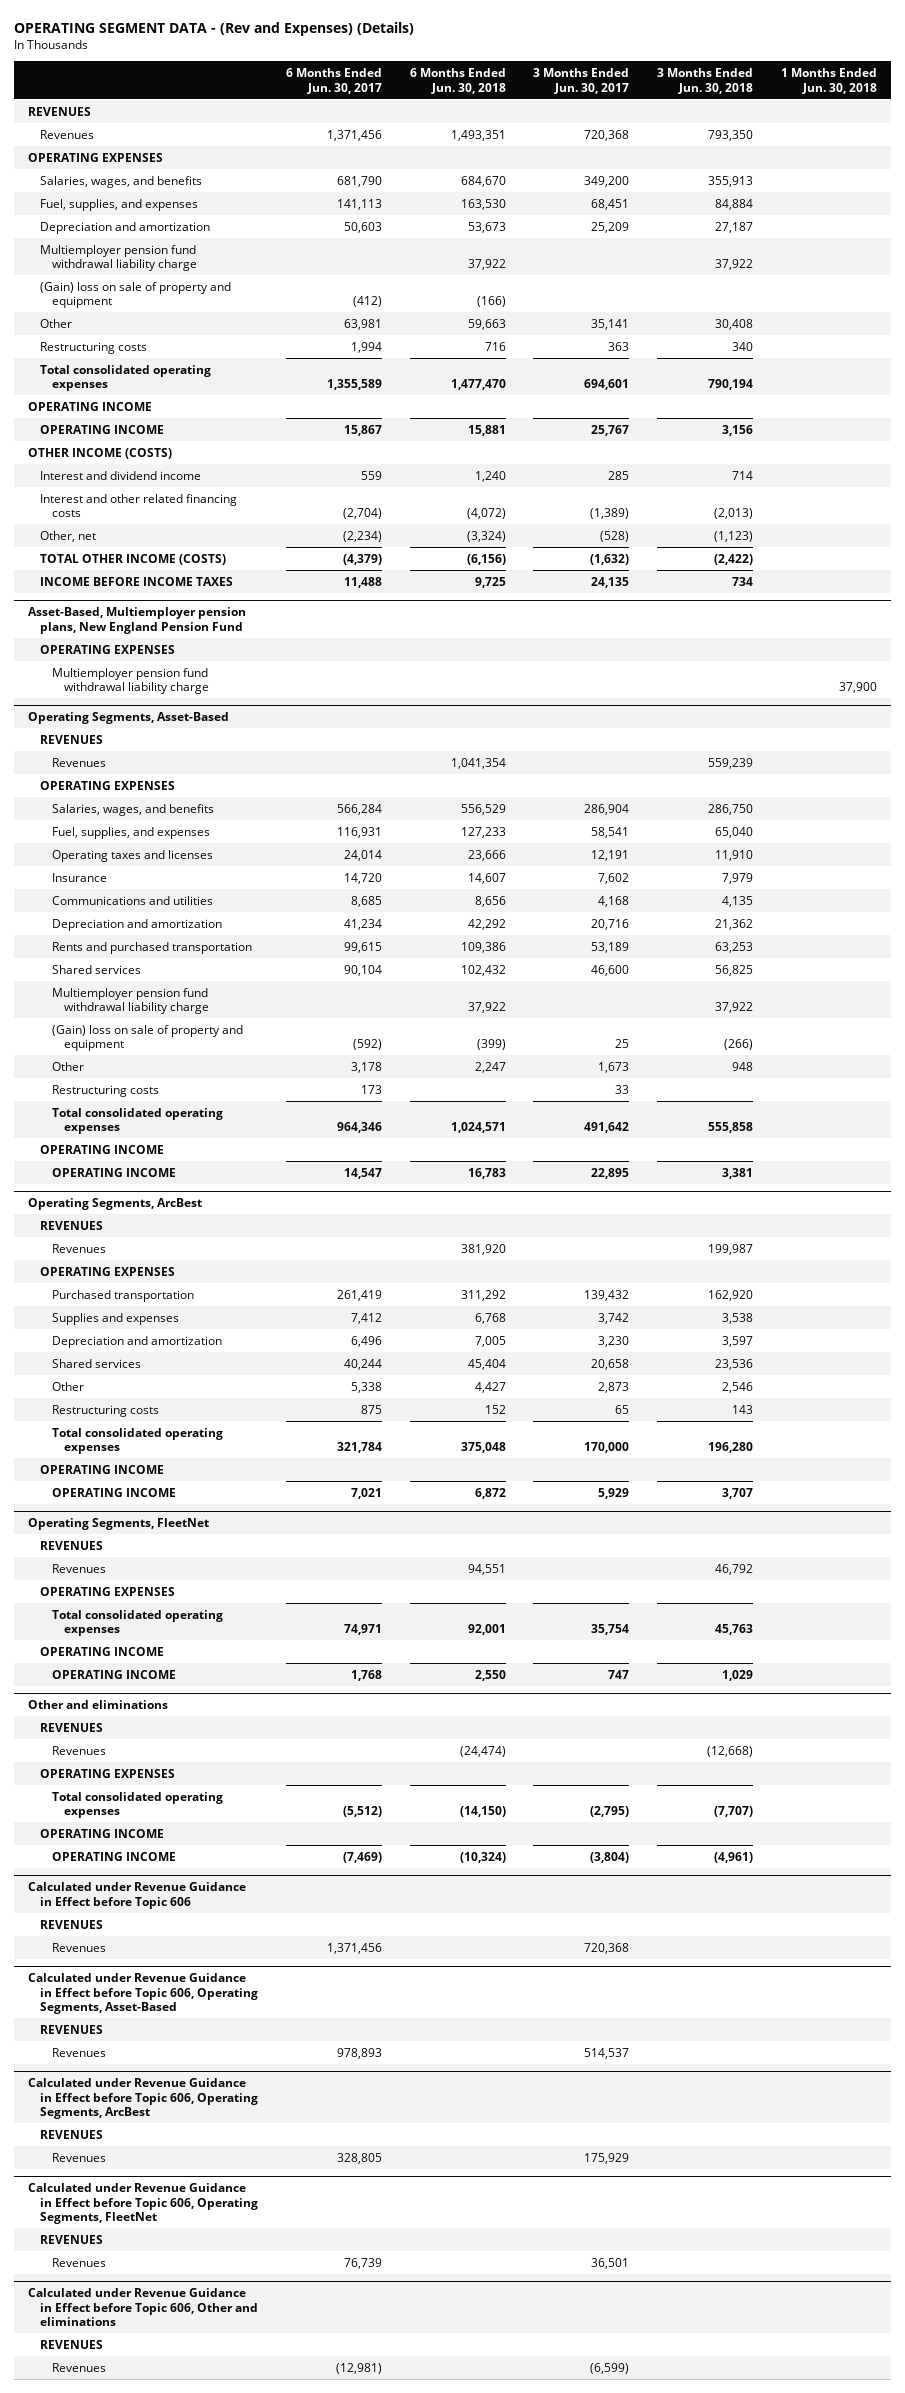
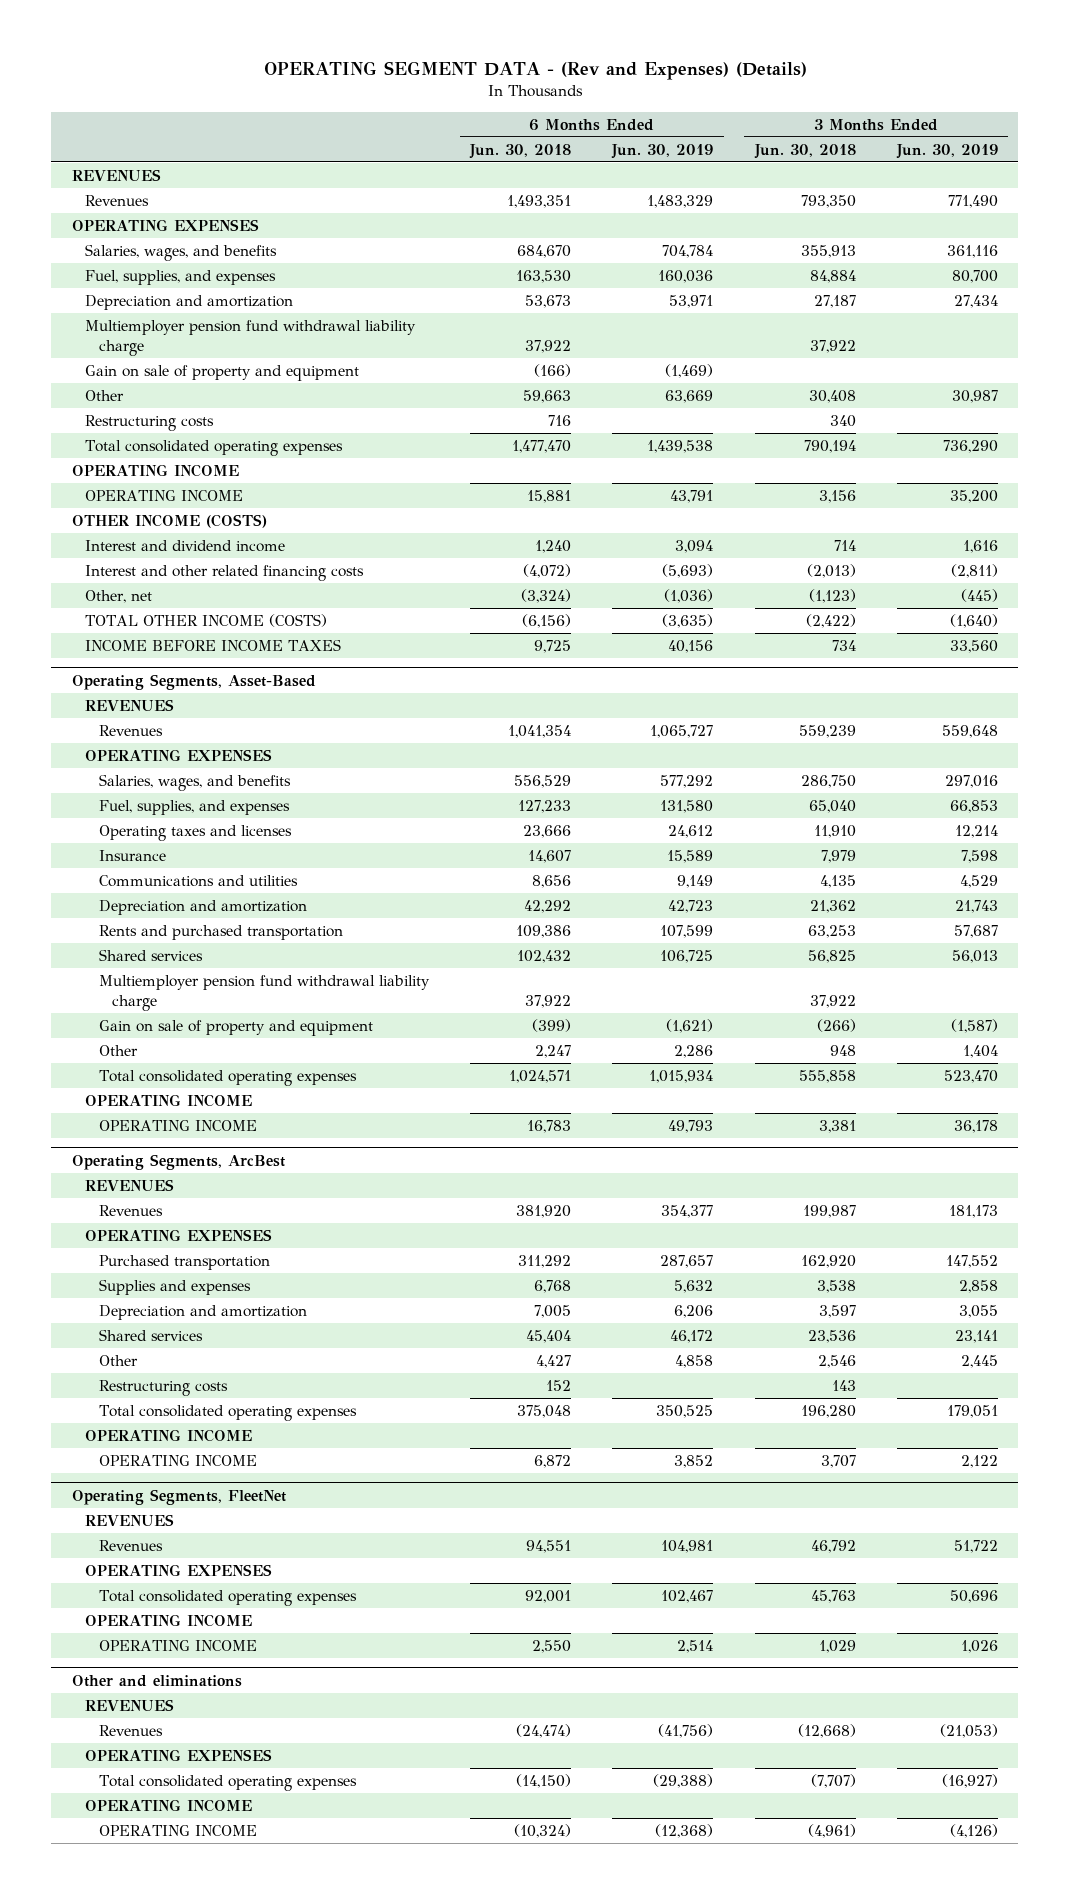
[285,68,382,94] 6 Months Ended Jun. 30, 2017 -> none
[533,68,630,94] 3 Months Ended Jun. 30, 2017 -> none
[781,68,878,94] 1 Months Ended Jun. 30, 2018 -> none
none -> [611,143,714,159] Jun. 30, 2019
none -> [895,143,998,159] Jun. 30, 2019
[39,281,231,309] (Gain) loss on sale of property and equipment -> [85,364,360,381] Gain on sale of property and equipment
[27,607,246,634] Asset-Based, Multiemployer pension plans, New England Pension Fund -> none
[39,644,175,654] OPERATING EXPENSES -> none
[51,667,210,695] Multiemployer pension fund withdrawal liability charge -> none
[51,1024,243,1052] (Gain) loss on sale of property and equipment -> [98,1019,373,1036] Gain on sale of property and equipment
[51,1084,159,1097] Restructuring costs -> none
[27,1882,246,1909] Calculated under Revenue Guidance in Effect before Topic 606 -> none
[39,1919,103,1929] REVENUES -> none
[51,1942,106,1952] Revenues -> none
[27,1973,258,2015] Calculated under Revenue Guidance in Effect before Topic 606, Operating Segments, Asset-Based -> none
[39,2024,103,2034] REVENUES -> none
[51,2047,106,2057] Revenues -> none
[27,2078,258,2120] Calculated under Revenue Guidance in Effect before Topic 606, Operating Segments, ArcBest -> none
[39,2129,103,2139] REVENUES -> none
[51,2152,106,2162] Revenues -> none
[27,2183,258,2225] Calculated under Revenue Guidance in Effect before Topic 606, Operating Segments, FleetNet -> none
[39,2234,103,2244] REVENUES -> none
[51,2257,106,2267] Revenues -> none
[27,2288,258,2327] Calculated under Revenue Guidance in Effect before Topic 606, Other and eliminations -> none
[39,2339,103,2349] REVENUES -> none
[51,2362,106,2372] Revenues -> none

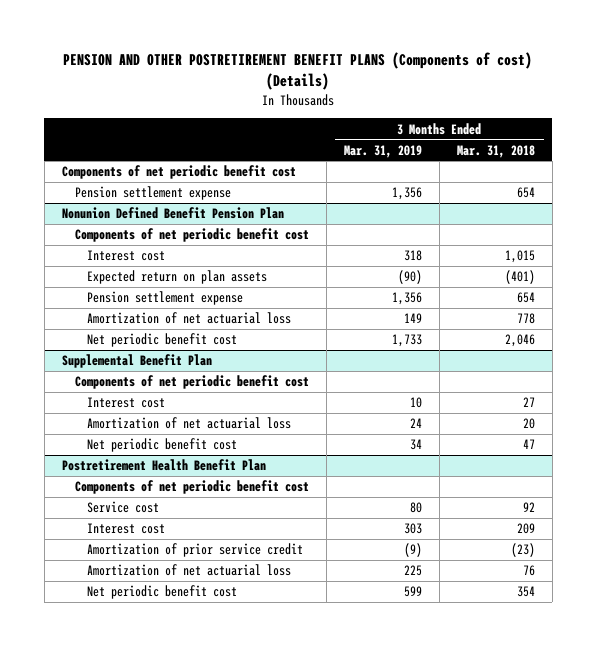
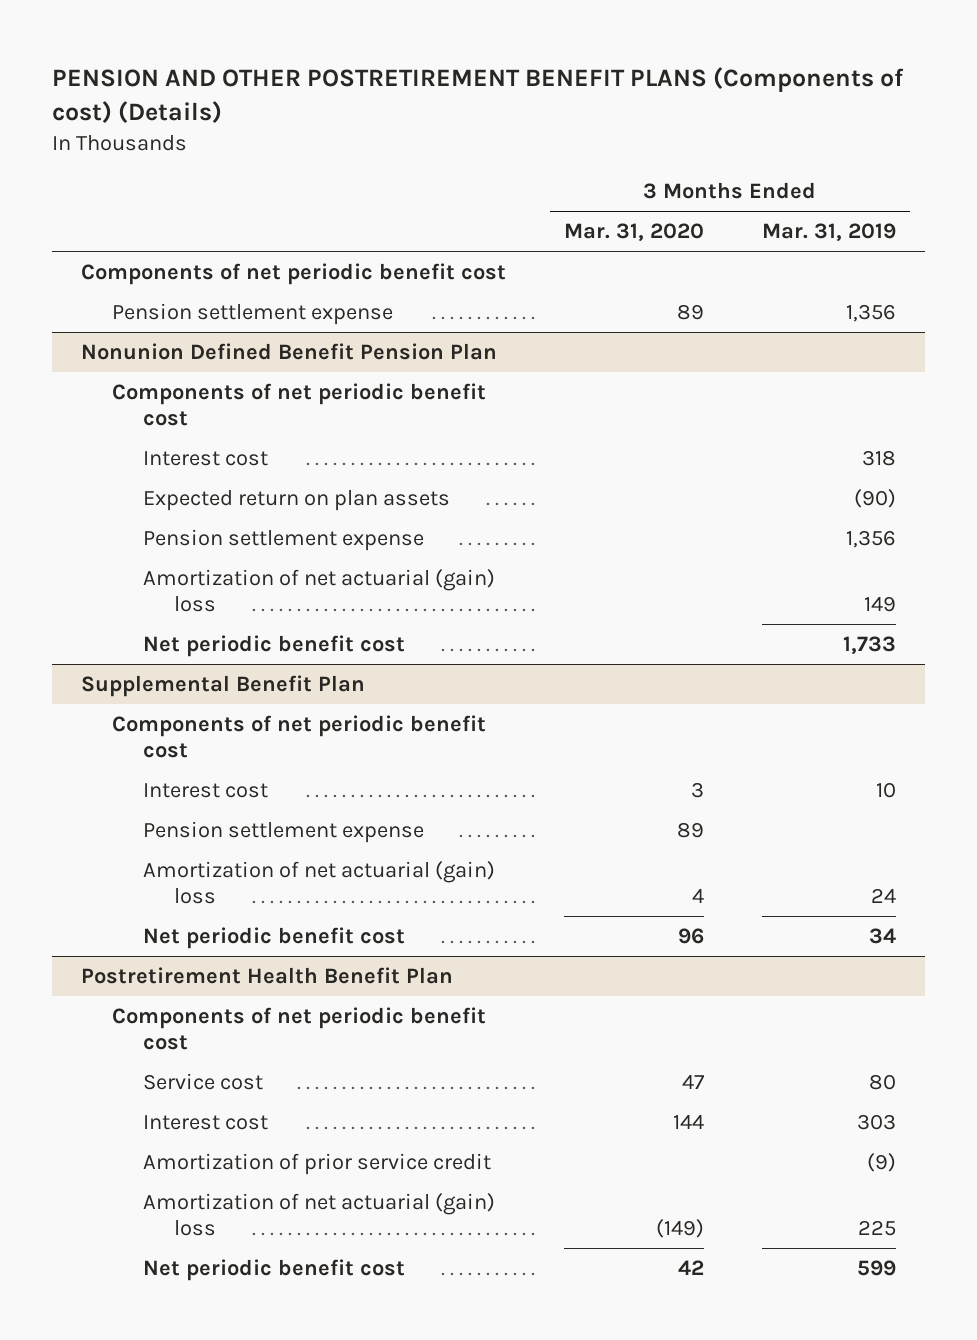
[456,144,535,158] Mar. 31, 2018 -> none
none -> [563,223,704,242] Mar. 31, 2020
[87,312,292,325] Amortization of net actuarial loss -> [142,568,495,613] Amortization of net actuarial (gain) loss
none -> [142,820,424,843] Pension settlement expense
[87,417,292,430] Amortization of net actuarial loss -> [142,860,495,905] Amortization of net actuarial (gain) loss
[87,564,292,577] Amortization of net actuarial loss -> [142,1192,495,1237] Amortization of net actuarial (gain) loss

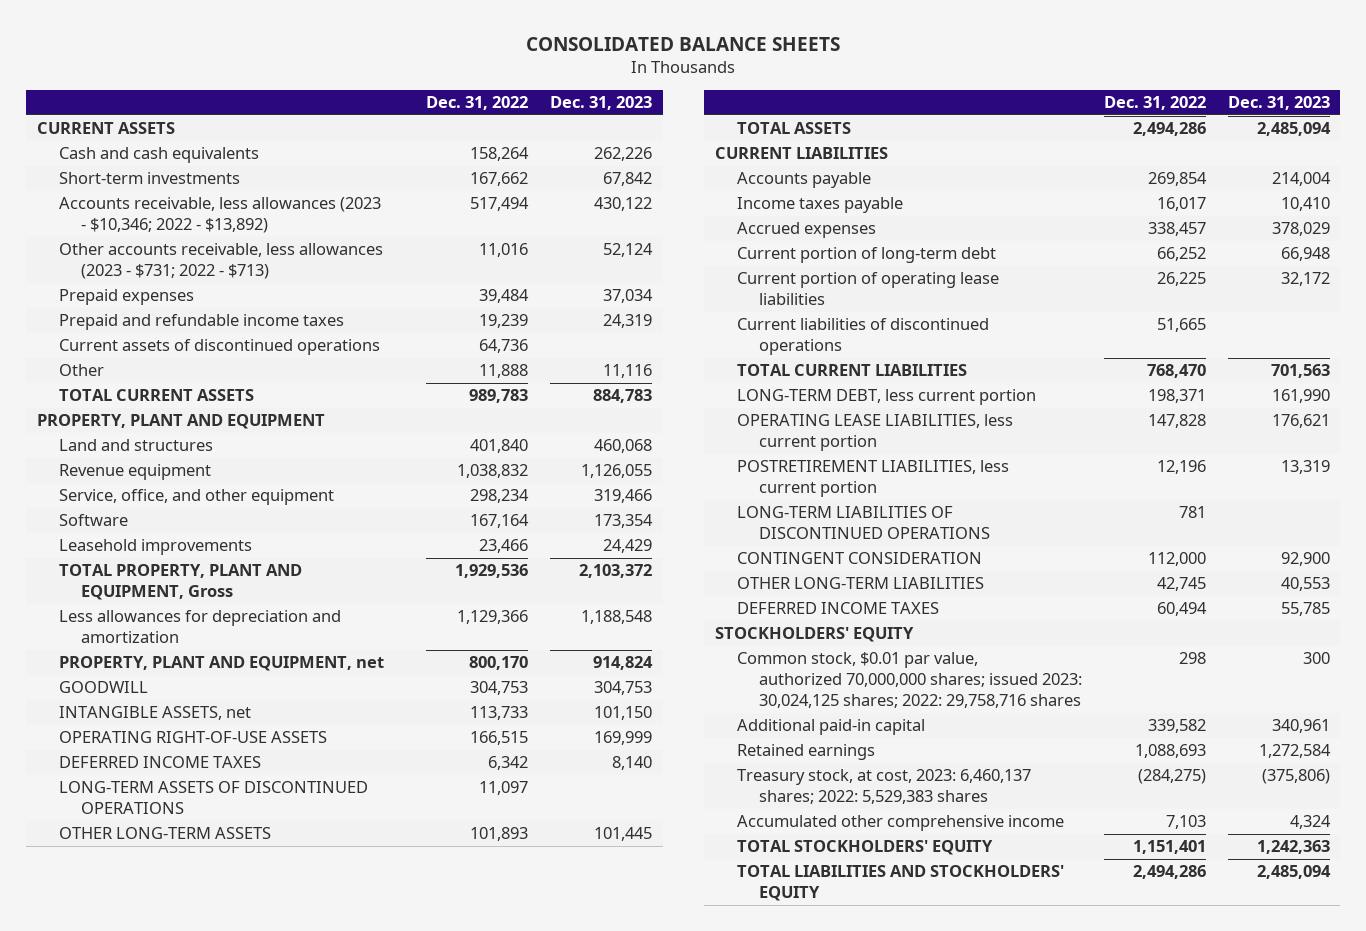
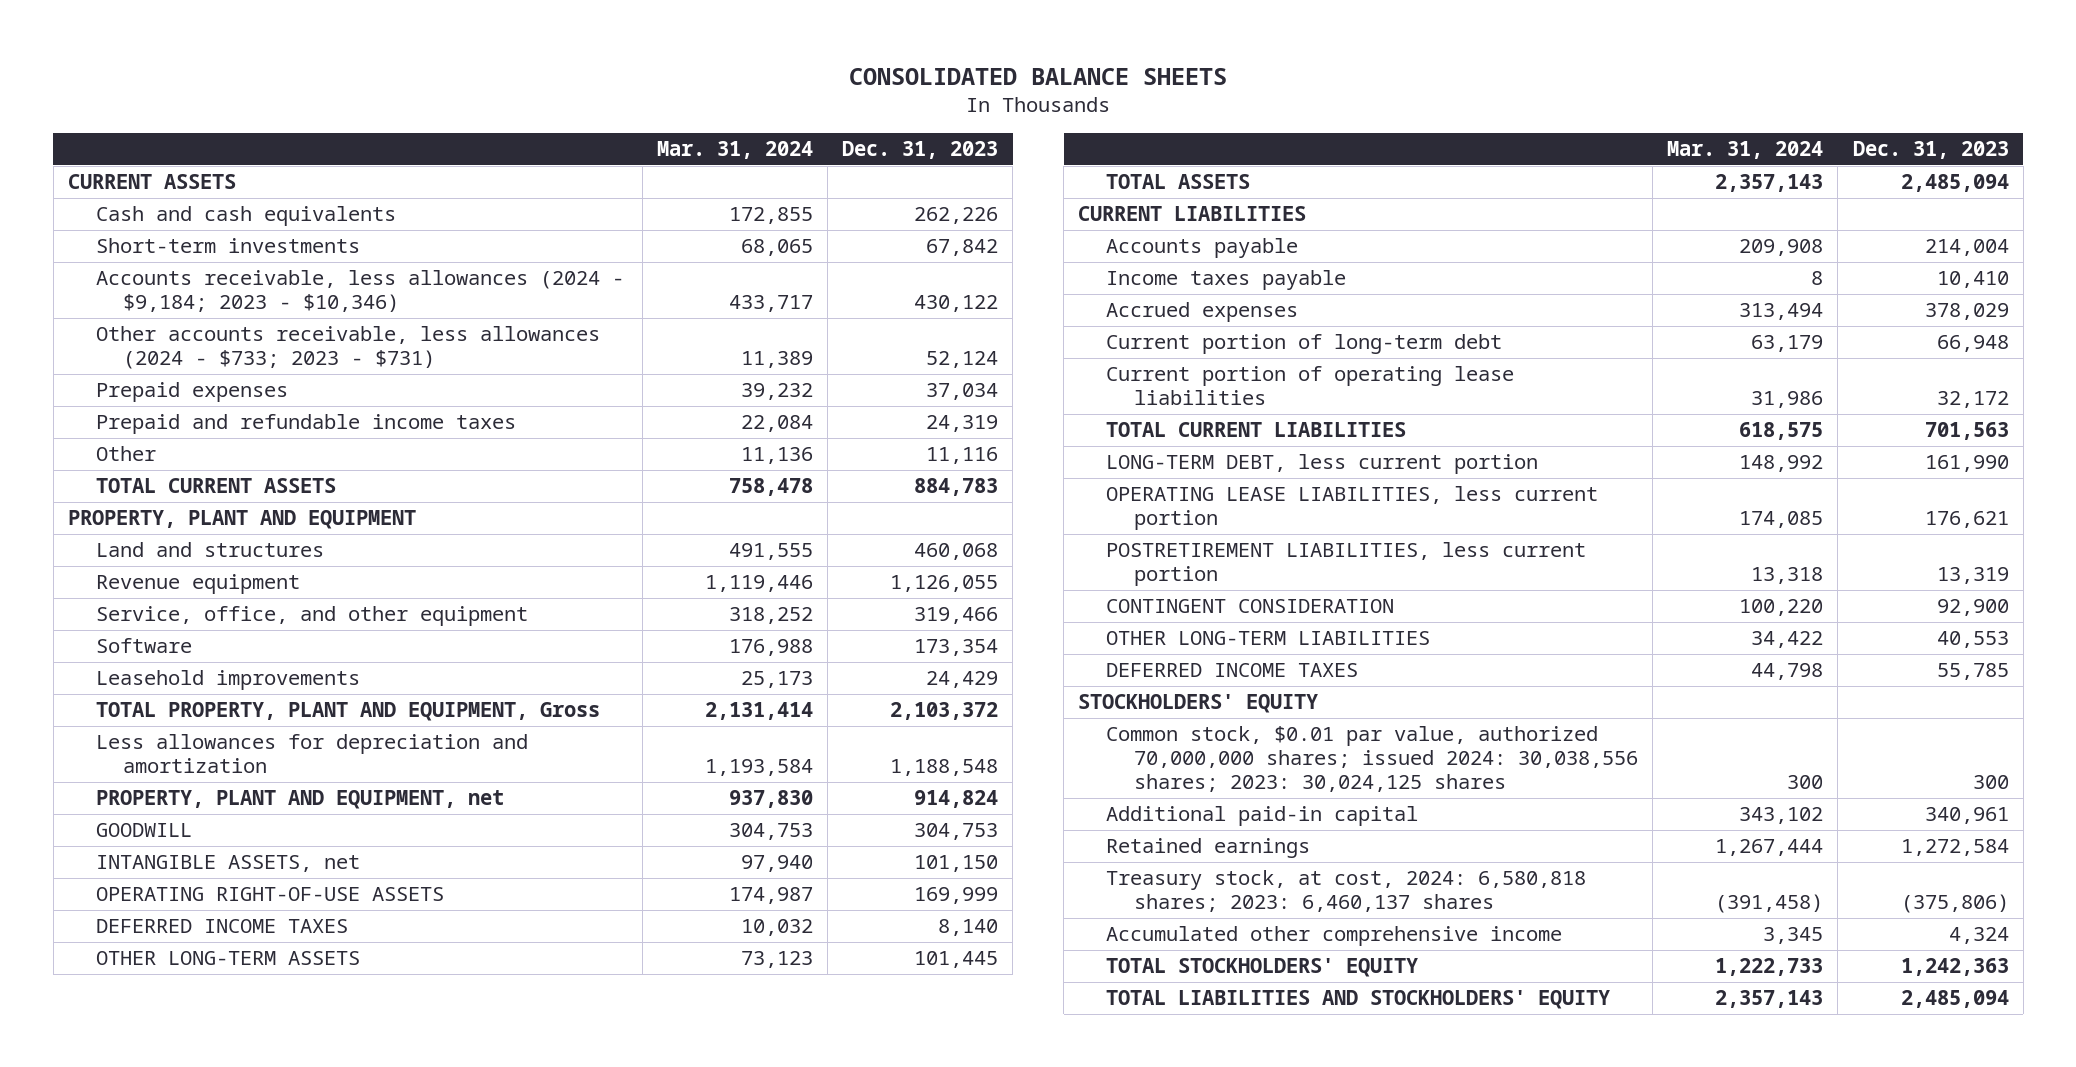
[425,96,528,111] Dec. 31, 2022 -> none
none -> [656,141,813,160] Mar. 31, 2024
[58,197,381,234] Accounts receivable, less allowances (2023 - $10,346; 2022 - $13,892) -> [95,270,624,313] Accounts receivable, less allowances (2024 - $9,184; 2023 - $10,346)
[58,243,383,280] Other accounts receivable, less allowances (2023 - $731; 2022 - $713) -> [95,326,600,370] Other accounts receivable, less allowances (2024 - $733; 2023 - $731)
[58,339,380,356] Current assets of discontinued operations -> none
[58,781,368,815] LONG-TERM ASSETS OF DISCONTINUED OPERATIONS -> none
[736,318,989,356] Current liabilities of discontinued operations -> none
[736,506,990,540] LONG-TERM LIABILITIES OF DISCONTINUED OPERATIONS -> none
[736,652,1082,708] Common stock, $0.01 par value, authorized 70,000,000 shares; issued 2023: 30,024,125 shares; 2022: 29,758,716 shares -> [1106,726,1638,792] Common stock, $0.01 par value, authorized 70,000,000 shares; issued 2024: 30,038,556 shares; 2023: 30,024,125 shares
[736,769,1031,805] Treasury stock, at cost, 2023: 6,460,137 shares; 2022: 5,529,383 shares -> [1106,870,1587,913] Treasury stock, at cost, 2024: 6,580,818 shares; 2023: 6,460,137 shares

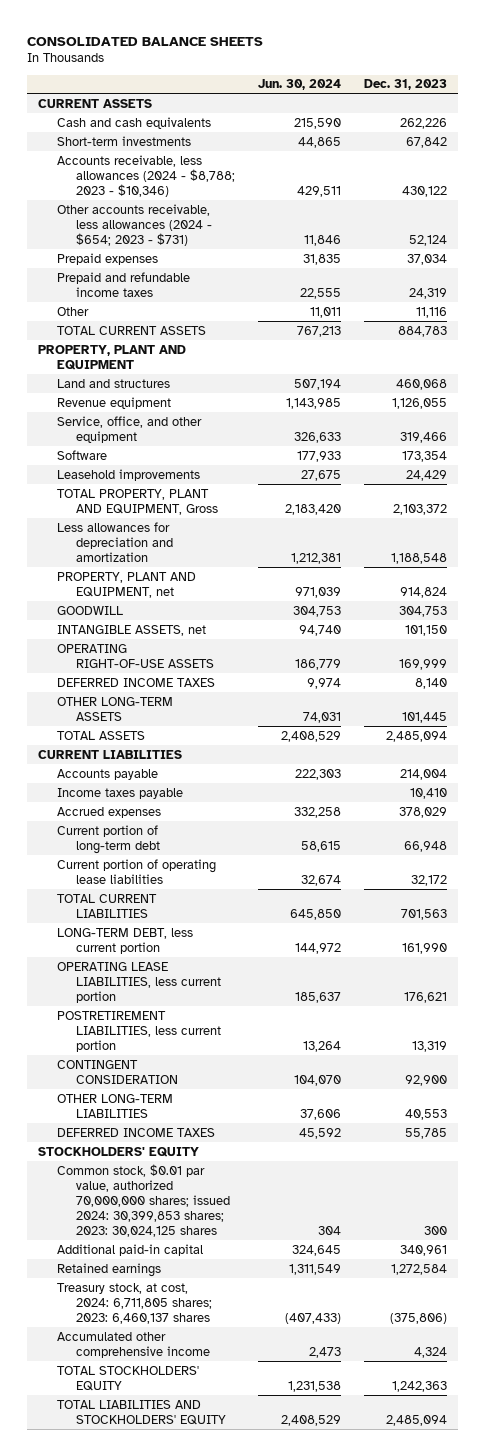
[656,141,813,160] Mar. 31, 2024 -> none
none -> [257,79,341,91] Jun. 30, 2024
[95,270,624,313] Accounts receivable, less allowances (2024 - $9,184; 2023 - $10,346) -> [56,154,235,197] Accounts receivable, less allowances (2024 - $8,788; 2023 - $10,346)
[95,326,600,370] Other accounts receivable, less allowances (2024 - $733; 2023 - $731) -> [56,203,212,246] Other accounts receivable, less allowances (2024 - $654; 2023 - $731)
[1106,726,1638,792] Common stock, $0.01 par value, authorized 70,000,000 shares; issued 2024: 30,038,556 shares; 2023: 30,024,125 shares -> [56,1163,230,1238] Common stock, $0.01 par value, authorized 70,000,000 shares; issued 2024: 30,399,853 shares; 2023: 30,024,125 shares
[1106,870,1587,913] Treasury stock, at cost, 2024: 6,580,818 shares; 2023: 6,460,137 shares -> [56,1282,212,1324] Treasury stock, at cost, 2024: 6,711,805 shares; 2023: 6,460,137 shares

